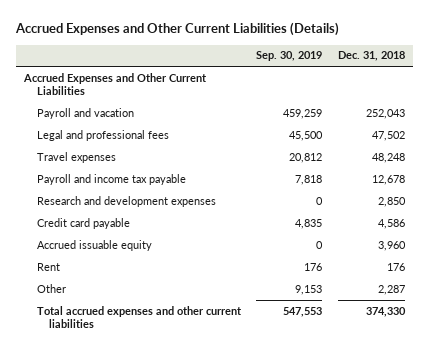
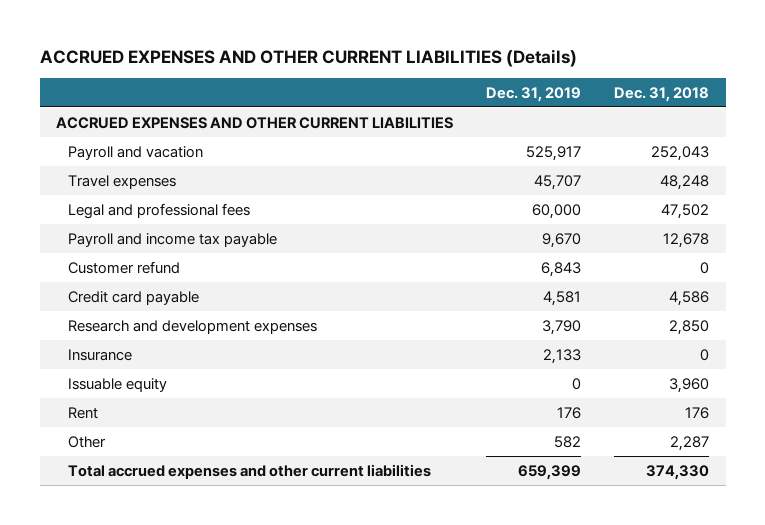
[14,22,339,37] Accrued Expenses and Other Current Liabilities (Details) -> [39,49,577,68] ACCRUED EXPENSES AND OTHER CURRENT LIABILITIES (Details)
[256,51,323,62] Sep. 30, 2019 -> none
none -> [486,86,582,102] Dec. 31, 2019
[22,72,207,95] Accrued Expenses and Other Current Liabilities -> [56,116,454,129] ACCRUED EXPENSES AND OTHER CURRENT LIABILITIES
[36,129,169,141] Legal and professional fees -> [67,202,250,219] Legal and professional fees
none -> [67,260,180,274] Customer refund
[36,195,216,207] Research and development expenses -> [67,319,317,334] Research and development expenses
none -> [67,348,132,361] Insurance
[36,239,152,251] Accrued issuable equity -> [67,377,167,392] Issuable equity

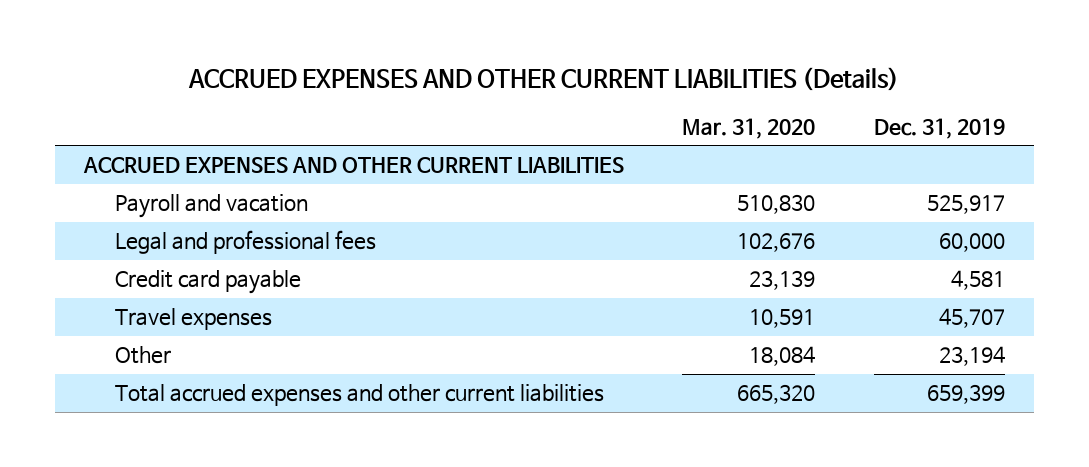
[614,86,710,102] Dec. 31, 2018 -> none
none -> [682,117,816,139] Mar. 31, 2020
[67,232,277,247] Payroll and income tax payable -> none
[67,260,180,274] Customer refund -> none
[67,319,317,334] Research and development expenses -> none
[67,348,132,361] Insurance -> none
[67,377,167,392] Issuable equity -> none
[67,406,98,419] Rent -> none
[67,174,176,189] Travel expenses -> [115,308,273,331] Travel expenses
[554,435,582,448] 582 -> [938,346,1005,367] 23,194

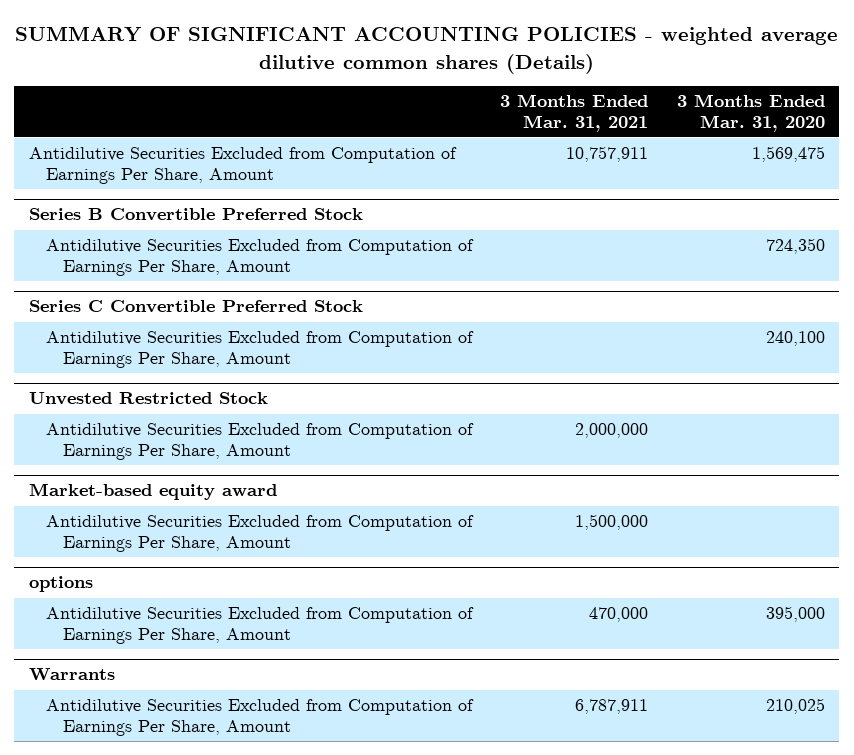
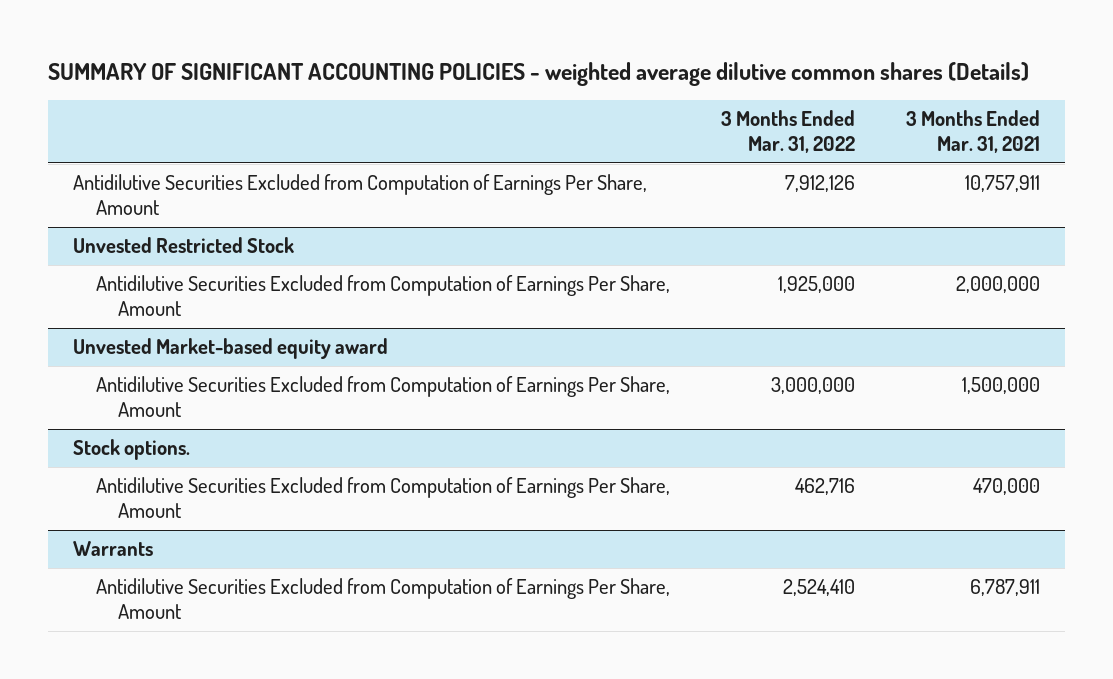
[676,94,825,132] 3 Months Ended Mar. 31, 2020 -> none
none -> [720,110,855,154] 3 Months Ended Mar. 31, 2022
[28,208,363,222] Series B Convertible Preferred Stock -> none
[45,239,474,276] Antidilutive Securities Excluded from Computation of Earnings Per Share, Amount -> none
[28,300,363,314] Series C Convertible Preferred Stock -> none
[45,331,474,368] Antidilutive Securities Excluded from Computation of Earnings Per Share, Amount -> none
[28,483,277,501] Market-based equity award -> [73,338,389,360] Unvested Market-based equity award
[28,576,93,593] options -> [73,439,191,461] Stock options.

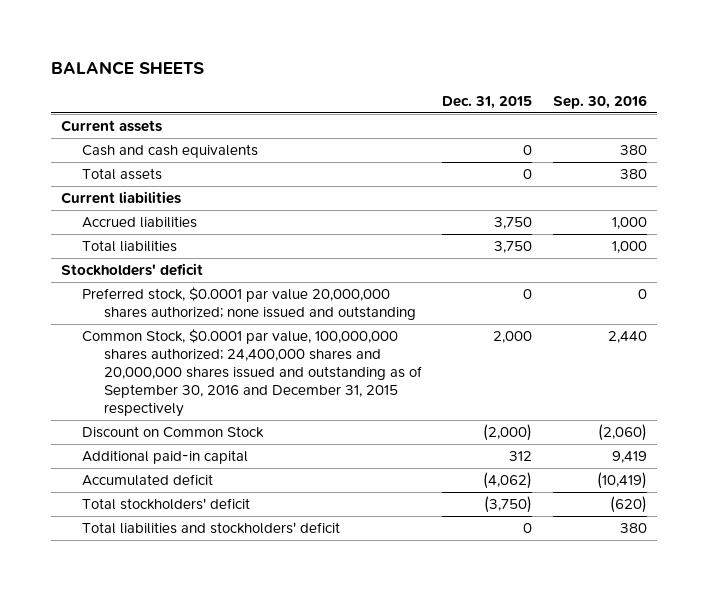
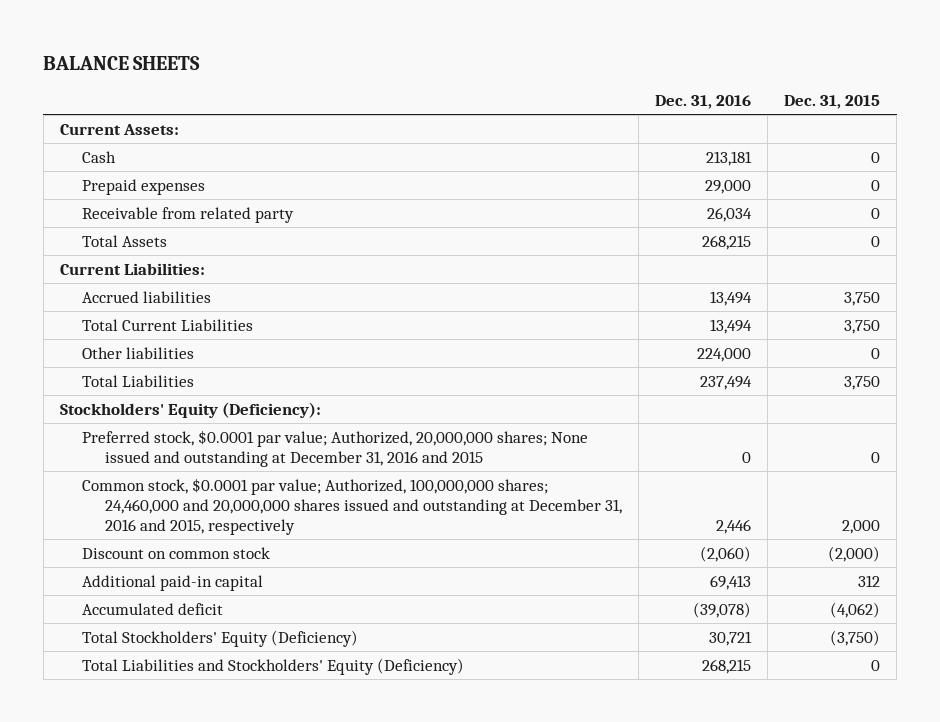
[552,95,647,110] Sep. 30, 2016 -> none
none -> [654,95,751,110] Dec. 31, 2016
[61,119,163,132] Current assets -> [59,123,179,135] Current Assets:
[82,143,259,158] Cash and cash equivalents -> [82,150,117,163] Cash
none -> [82,178,206,195] Prepaid expenses
none -> [82,206,295,223] Receivable from related party
[82,167,163,180] Total assets -> [82,234,168,247] Total Assets
[61,190,182,204] Current liabilities -> [59,262,205,275] Current Liabilities:
[82,239,178,252] Total liabilities -> [82,318,254,331] Total Current Liabilities
none -> [82,346,195,359] Other liabilities
none -> [82,374,195,387] Total Liabilities
[61,262,204,276] Stockholders' deficit -> [59,401,321,418] Stockholders' Equity (Deficiency):
[82,286,416,321] Preferred stock, $0.0001 par value 20,000,000 shares authorized; none issued and outstanding -> [82,429,589,467] Preferred stock, $0.0001 par value; Authorized, 20,000,000 shares; None issued and outstanding at December 31, 2016 and 2015
[82,328,422,418] Common Stock, $0.0001 par value, 100,000,000 shares authorized; 24,400,000 shares and 20,000,000 shares issued and outstanding as of September 30, 2016 and December 31, 2015 respectively -> [82,477,622,536] Common stock, $0.0001 par value; Authorized, 100,000,000 shares; 24,460,000 and 20,000,000 shares issued and outstanding at December 31, 2016 and 2015, respectively
[82,425,265,438] Discount on Common Stock -> [82,546,271,559] Discount on common stock
[82,497,251,510] Total stockholders' deficit -> [82,629,359,647] Total Stockholders' Equity (Deficiency)
[82,521,341,534] Total liabilities and stockholders' deficit -> [82,657,465,675] Total Liabilities and Stockholders' Equity (Deficiency)

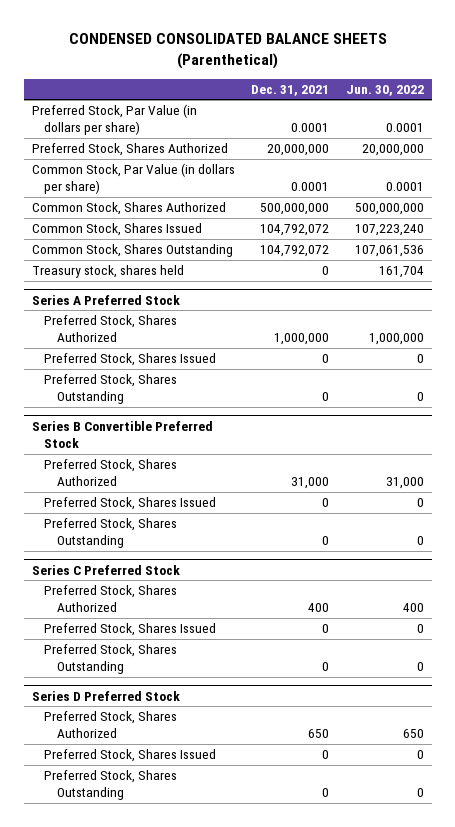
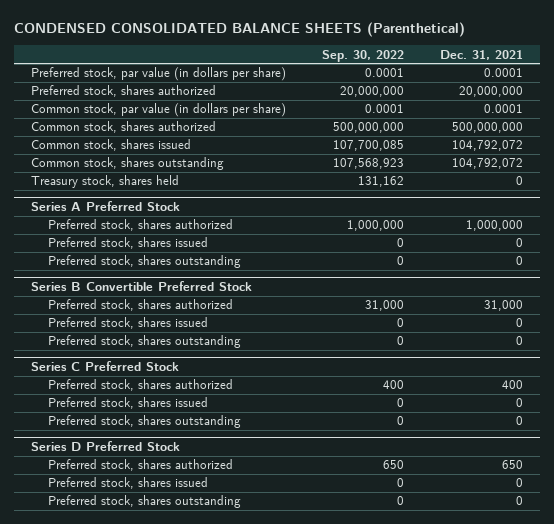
[345,84,424,96] Jun. 30, 2022 -> none
none -> [322,49,405,62] Sep. 30, 2022
[31,104,197,136] Preferred Stock, Par Value (in dollars per share) -> [31,67,287,82] Preferred stock, par value (in dollars per share)
[31,143,228,157] Preferred Stock, Shares Authorized -> [31,85,217,98] Preferred stock, shares authorized
[31,163,235,195] Common Stock, Par Value (in dollars per share) -> [31,103,287,118] Common stock, par value (in dollars per share)
[31,202,226,216] Common Stock, Shares Authorized -> [31,121,217,134] Common stock, shares authorized
[31,223,202,237] Common Stock, Shares Issued -> [31,139,192,152] Common stock, shares issued
[31,244,233,258] Common Stock, Shares Outstanding -> [31,157,225,171] Common stock, shares outstanding
[44,315,178,343] Preferred Stock, Shares Authorized -> [47,219,233,232] Preferred stock, shares authorized
[44,353,217,367] Preferred Stock, Shares Issued -> [47,237,208,250] Preferred stock, shares issued
[44,374,178,405] Preferred Stock, Shares Outstanding -> [47,255,241,269] Preferred stock, shares outstanding
[44,459,178,487] Preferred Stock, Shares Authorized -> [47,299,233,312] Preferred stock, shares authorized
[44,497,217,511] Preferred Stock, Shares Issued -> [47,317,208,330] Preferred stock, shares issued
[44,518,178,549] Preferred Stock, Shares Outstanding -> [47,335,241,349] Preferred stock, shares outstanding
[44,585,178,613] Preferred Stock, Shares Authorized -> [47,379,233,392] Preferred stock, shares authorized
[44,623,217,637] Preferred Stock, Shares Issued -> [47,397,208,410] Preferred stock, shares issued
[44,644,178,675] Preferred Stock, Shares Outstanding -> [47,415,241,429] Preferred stock, shares outstanding
[44,711,178,739] Preferred Stock, Shares Authorized -> [47,459,233,472] Preferred stock, shares authorized
[44,749,217,763] Preferred Stock, Shares Issued -> [47,477,208,490] Preferred stock, shares issued
[44,770,178,801] Preferred Stock, Shares Outstanding -> [47,495,241,509] Preferred stock, shares outstanding

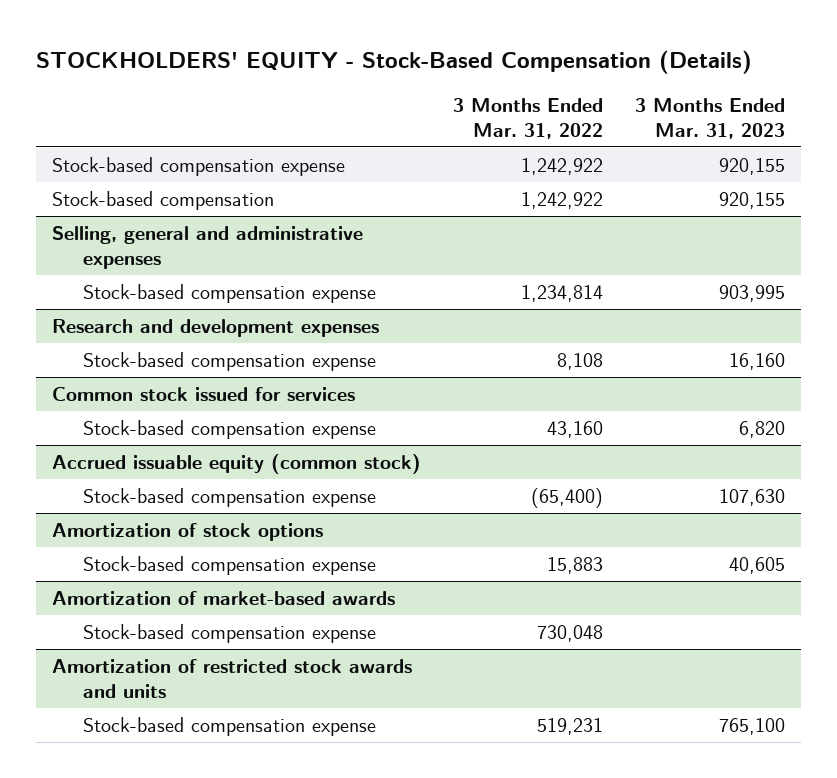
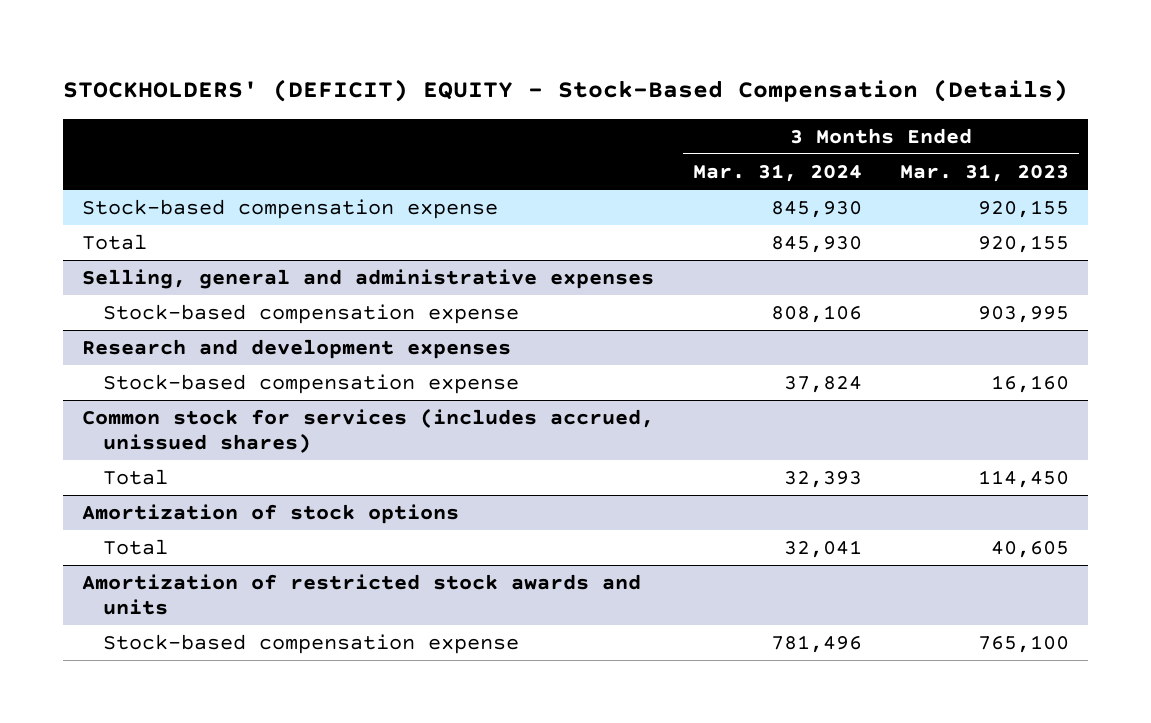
[36,49,753,74] STOCKHOLDERS' EQUITY - Stock-Based Compensation (Details) -> [63,78,1069,102] STOCKHOLDERS' (DEFICIT) EQUITY - Stock-Based Compensation (Details)
[453,97,604,139] 3 Months Ended Mar. 31, 2022 -> none
none -> [692,163,862,182] Mar. 31, 2024
[52,191,275,211] Stock-based compensation -> [82,234,148,251] Total
[82,420,376,440] Stock-based compensation expense -> none
[52,454,422,475] Accrued issuable equity (common stock) -> none
[82,488,376,508] Stock-based compensation expense -> none
[52,387,356,402] Common stock issued for services -> [82,408,655,454] Common stock for services (includes accrued, unissued shares)
none -> [103,469,169,486] Total
[52,591,396,606] Amortization of market-based awards -> none
[82,624,376,644] Stock-based compensation expense -> none
[82,556,376,576] Stock-based compensation expense -> [103,539,169,556] Total

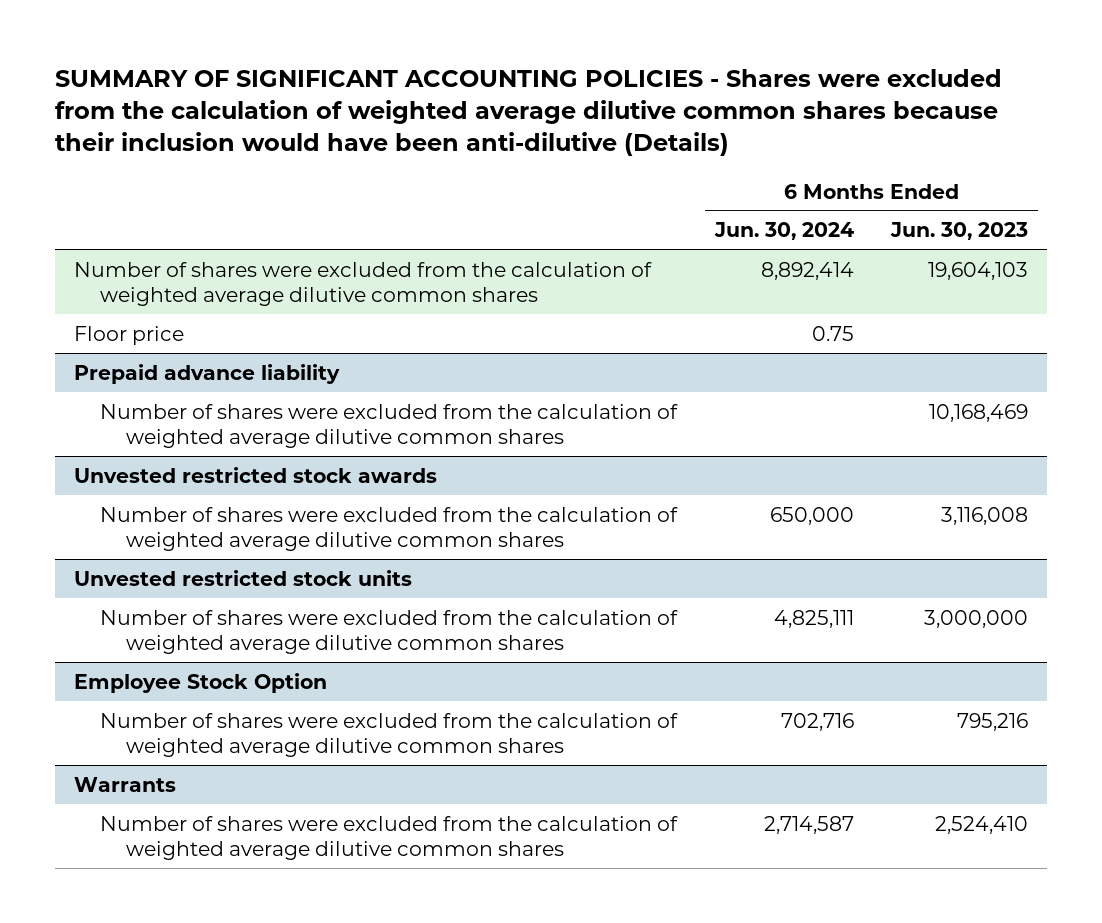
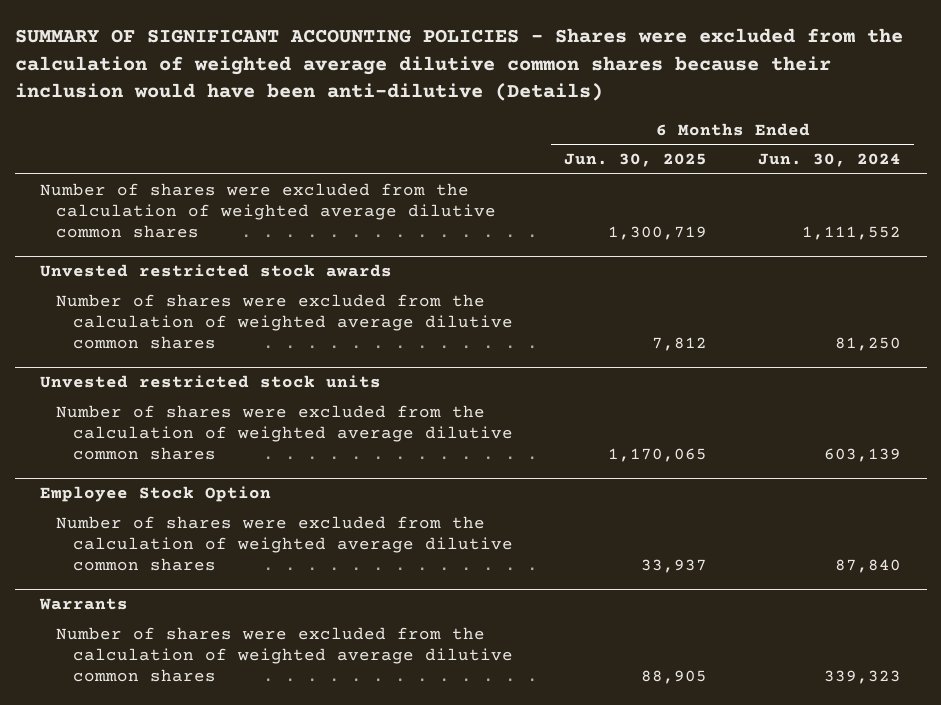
[890,222,1029,241] Jun. 30, 2023 -> none
none -> [563,153,707,168] Jun. 30, 2025
[73,325,184,345] Floor price -> none
[73,363,340,384] Prepaid advance liability -> none
[100,403,679,448] Number of shares were excluded from the calculation of weighted average dilutive common shares -> none
[760,261,854,280] 8,892,414 -> [802,225,902,240] 1,111,552
[769,506,854,525] 650,000 -> [835,336,902,351] 81,250
[773,609,854,628] 4,825,111 -> [824,447,902,462] 603,139
[780,712,854,731] 702,716 -> [835,558,902,573] 87,840
[763,815,854,834] 2,714,587 -> [824,669,902,684] 339,323

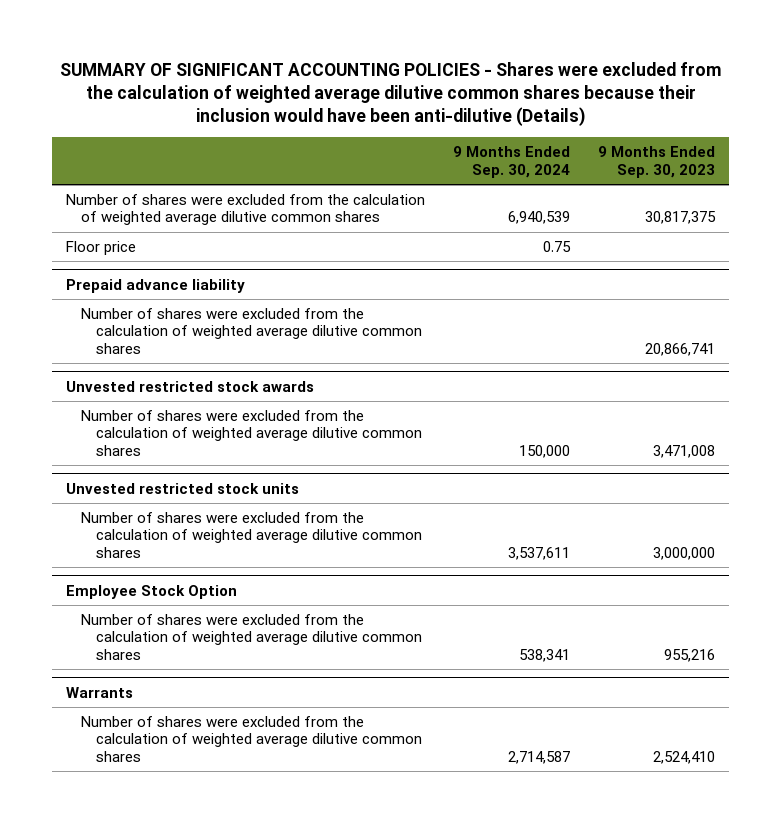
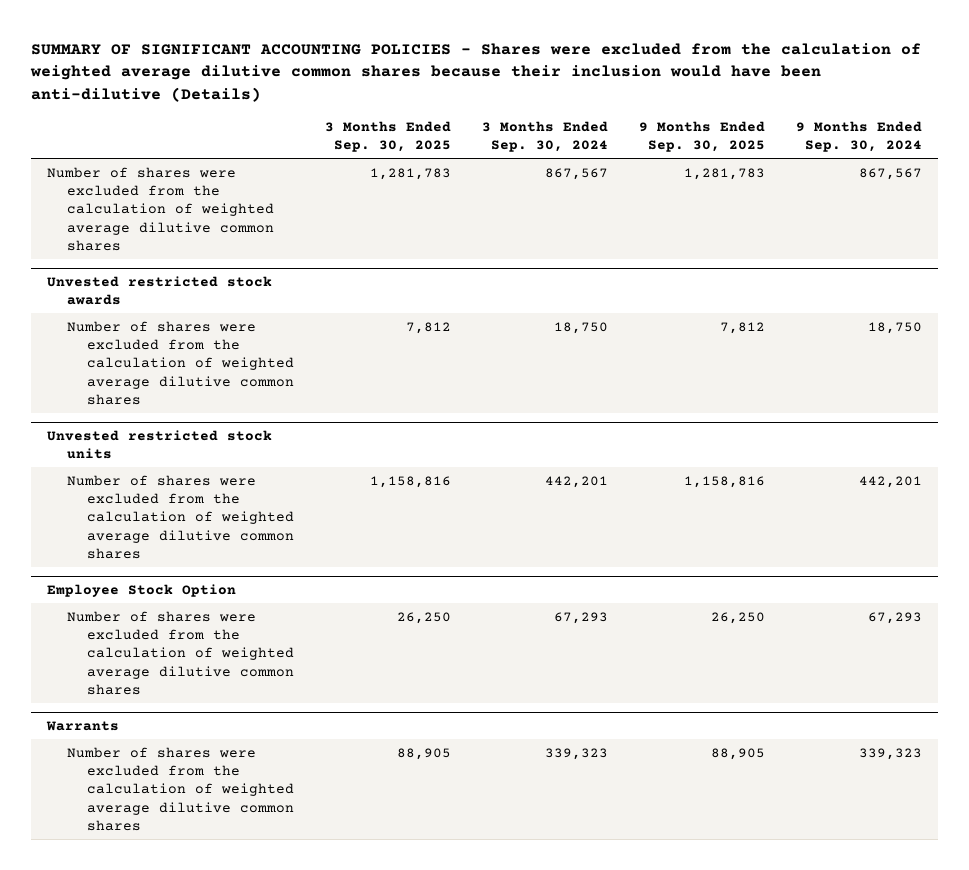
[597,146,715,178] 9 Months Ended Sep. 30, 2023 -> none
none -> [324,120,451,152] 3 Months Ended Sep. 30, 2025
none -> [481,120,608,152] 3 Months Ended Sep. 30, 2024
none -> [639,120,766,152] 9 Months Ended Sep. 30, 2025
[66,240,137,255] Floor price -> none
[66,278,246,293] Prepaid advance liability -> none
[81,307,423,354] Number of shares were excluded from the calculation of weighted average dilutive common shares -> none
[508,211,571,225] 6,940,539 -> [859,167,923,180] 867,567
[519,444,571,458] 150,000 -> [868,321,923,334] 18,750
[508,546,571,560] 3,537,611 -> [859,475,923,488] 442,201
[519,648,571,662] 538,341 -> [868,611,923,624] 67,293
[508,750,571,764] 2,714,587 -> [859,747,923,760] 339,323

